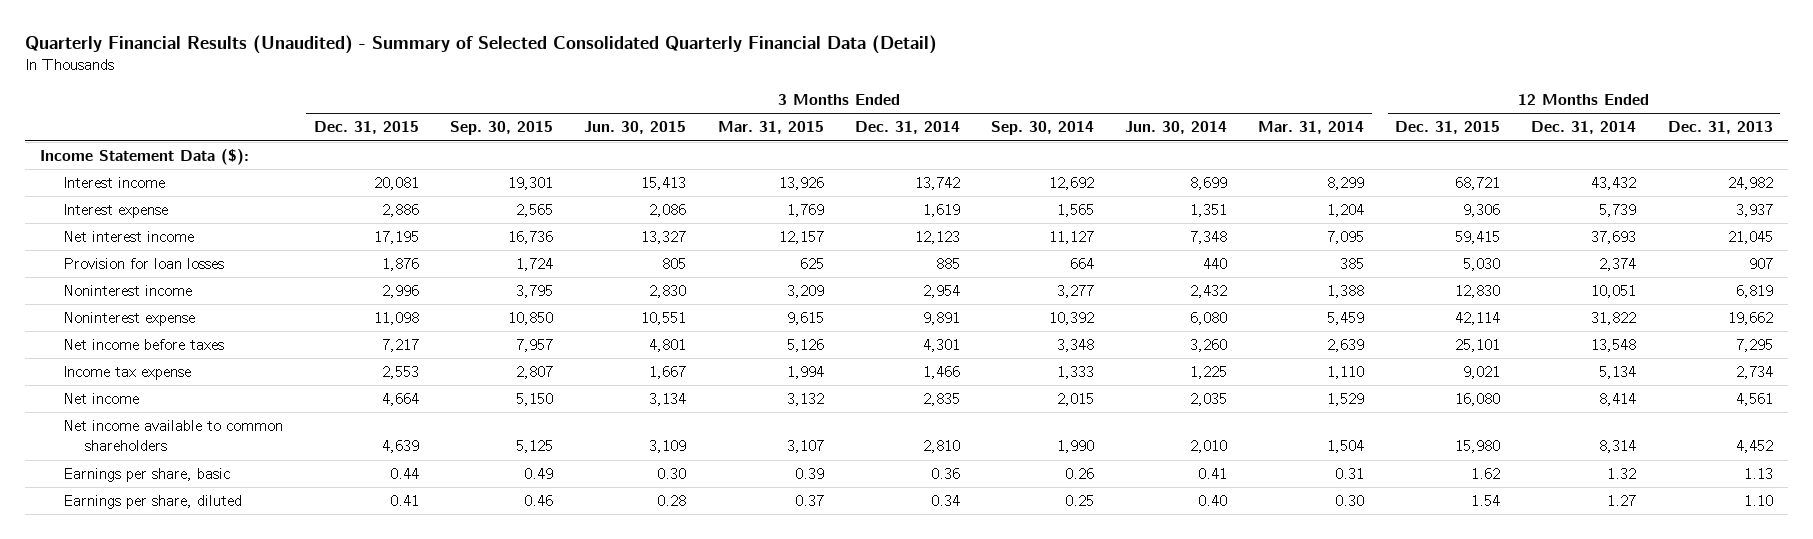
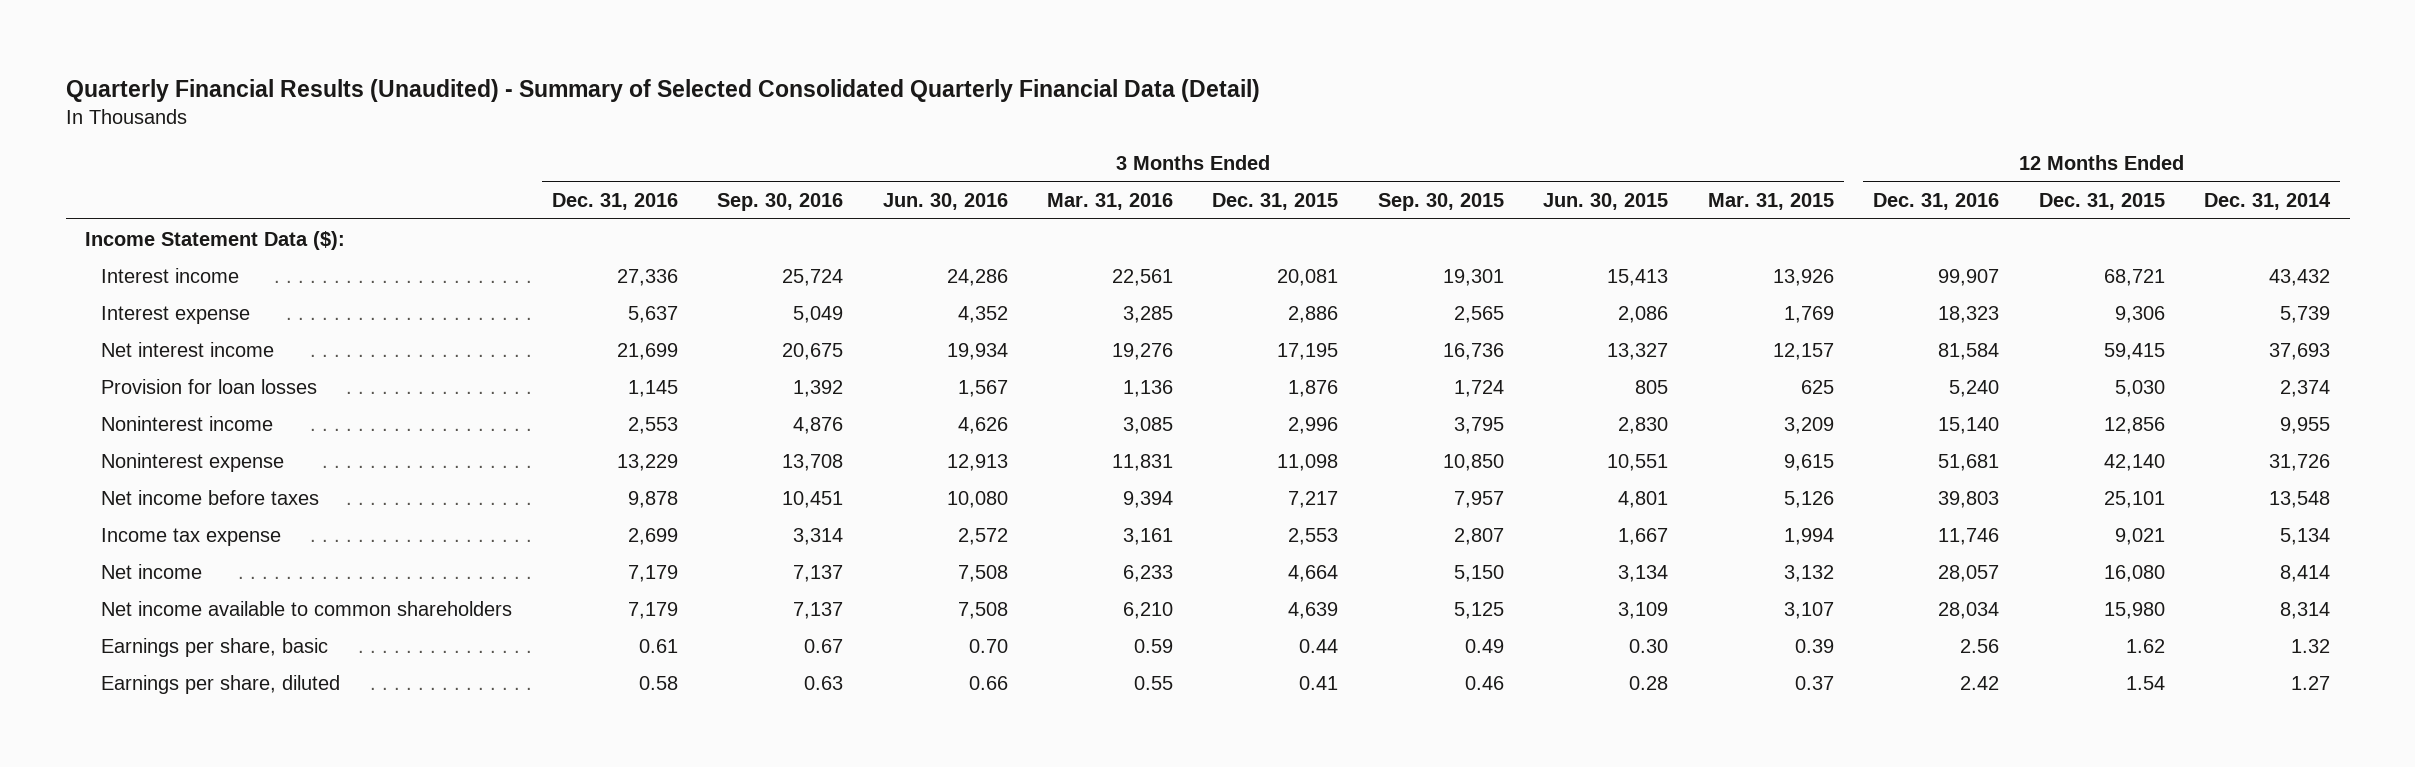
[854,121,960,135] Dec. 31, 2014 -> none
[990,121,1094,136] Sep. 30, 2014 -> none
[1125,121,1228,135] Jun. 30, 2014 -> none
[1258,121,1365,135] Mar. 31, 2014 -> none
[1667,121,1773,135] Dec. 31, 2013 -> none
none -> [551,192,678,210] Dec. 31, 2016
none -> [717,192,844,211] Sep. 30, 2016
none -> [882,192,1008,210] Jun. 30, 2016
none -> [1047,192,1174,210] Mar. 31, 2016
none -> [1873,192,2000,210] Dec. 31, 2016
[1455,285,1501,299] 12,830 -> [2103,416,2165,434] 12,856
[1591,285,1637,299] 10,051 -> [2280,416,2331,434] 9,955
[1455,312,1501,326] 42,114 -> [2103,453,2165,471] 42,140
[1591,312,1637,326] 31,822 -> [2269,453,2331,471] 31,726

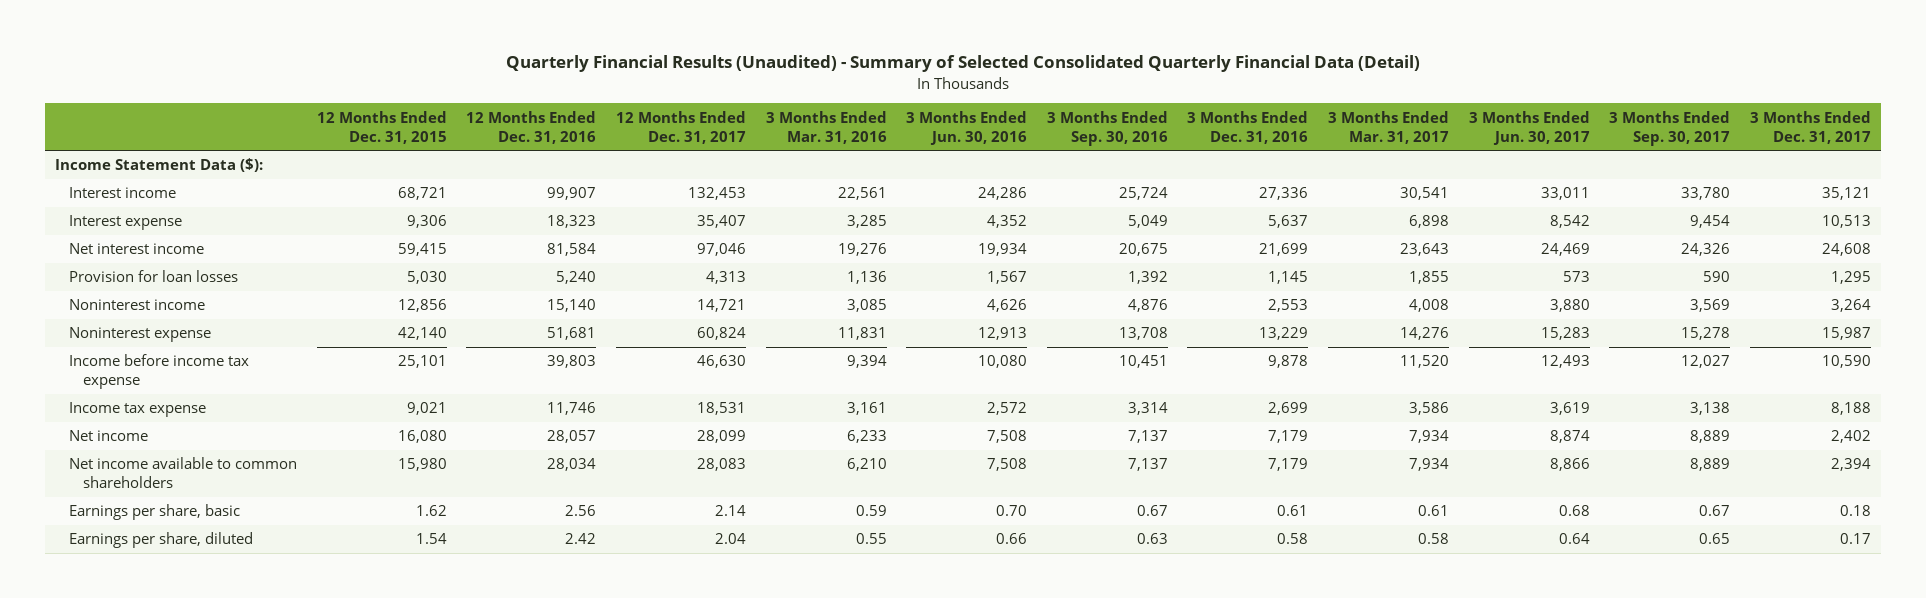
[1212,192,1339,210] Dec. 31, 2015 -> none
[1377,192,1504,211] Sep. 30, 2015 -> none
[1543,192,1669,210] Jun. 30, 2015 -> none
[1707,192,1834,210] Mar. 31, 2015 -> none
[2204,192,2332,210] Dec. 31, 2014 -> none
none -> [616,110,747,144] 12 Months Ended Dec. 31, 2017
none -> [1328,110,1450,144] 3 Months Ended Mar. 31, 2017
none -> [1468,110,1590,145] 3 Months Ended Jun. 30, 2017
none -> [1609,110,1731,146] 3 Months Ended Sep. 30, 2017
none -> [1749,110,1871,144] 3 Months Ended Dec. 31, 2017
[101,489,320,505] Net income before taxes -> [69,354,250,390] Income before income tax expense

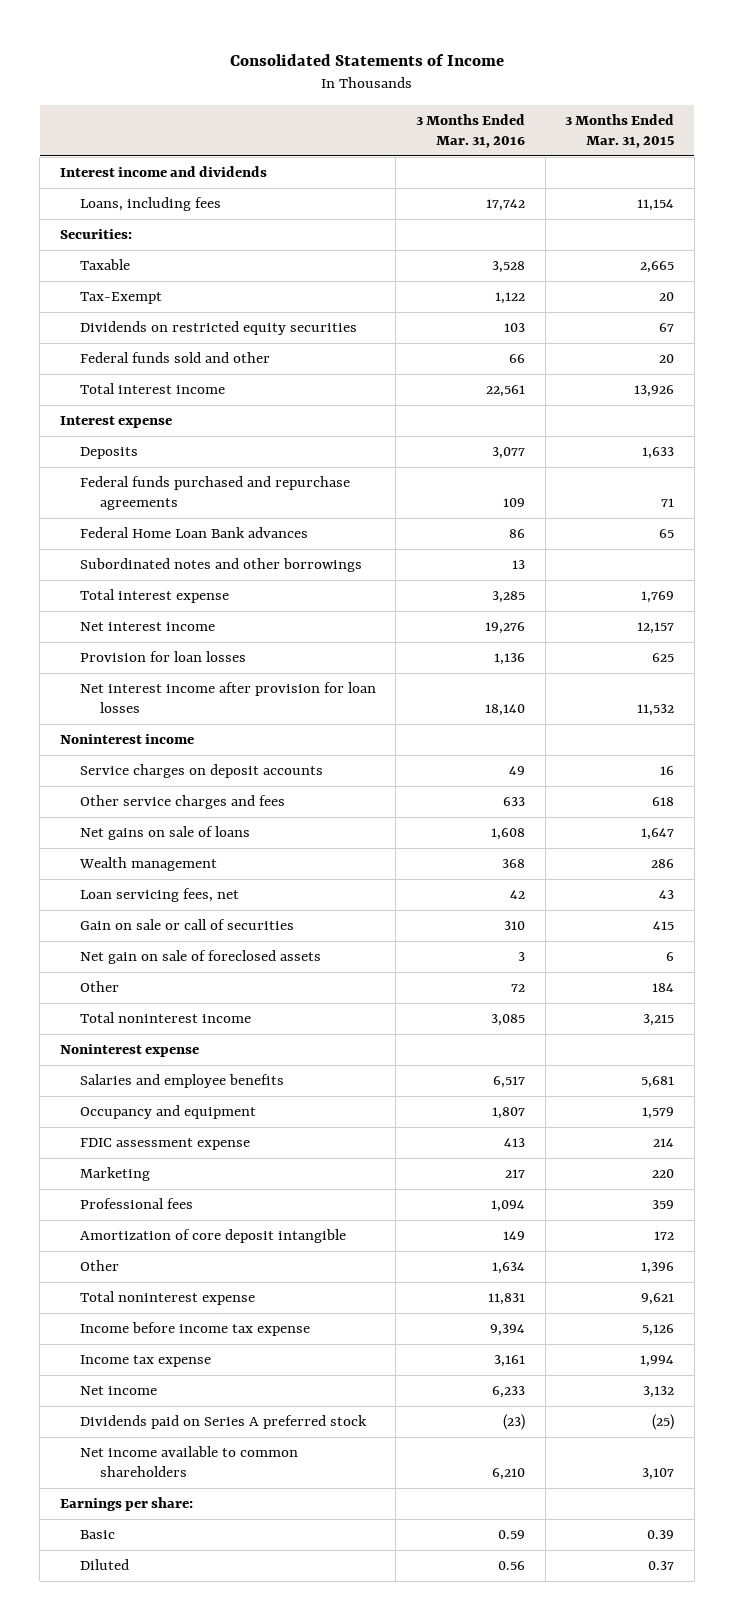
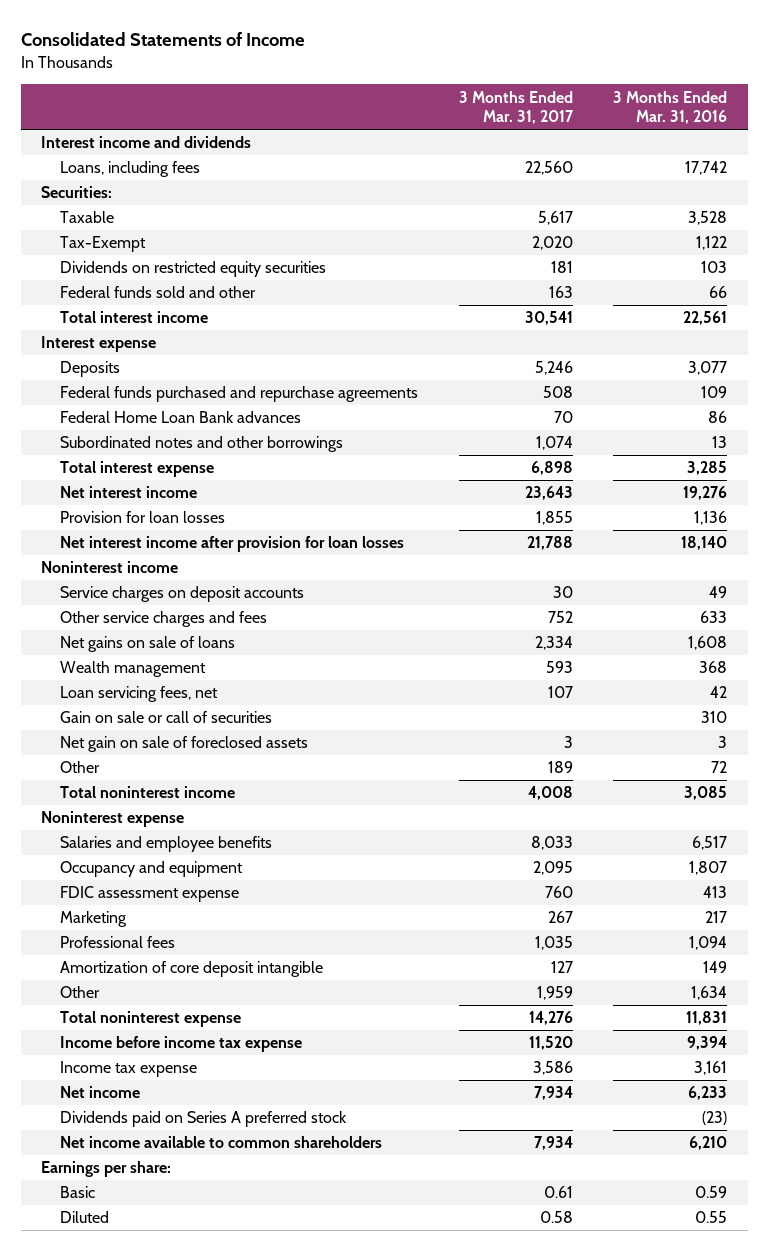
[565,114,675,148] 3 Months Ended Mar. 31, 2015 -> none
none -> [458,90,574,125] 3 Months Ended Mar. 31, 2017
[498,1561,526,1571] 0.56 -> [695,1211,728,1224] 0.55

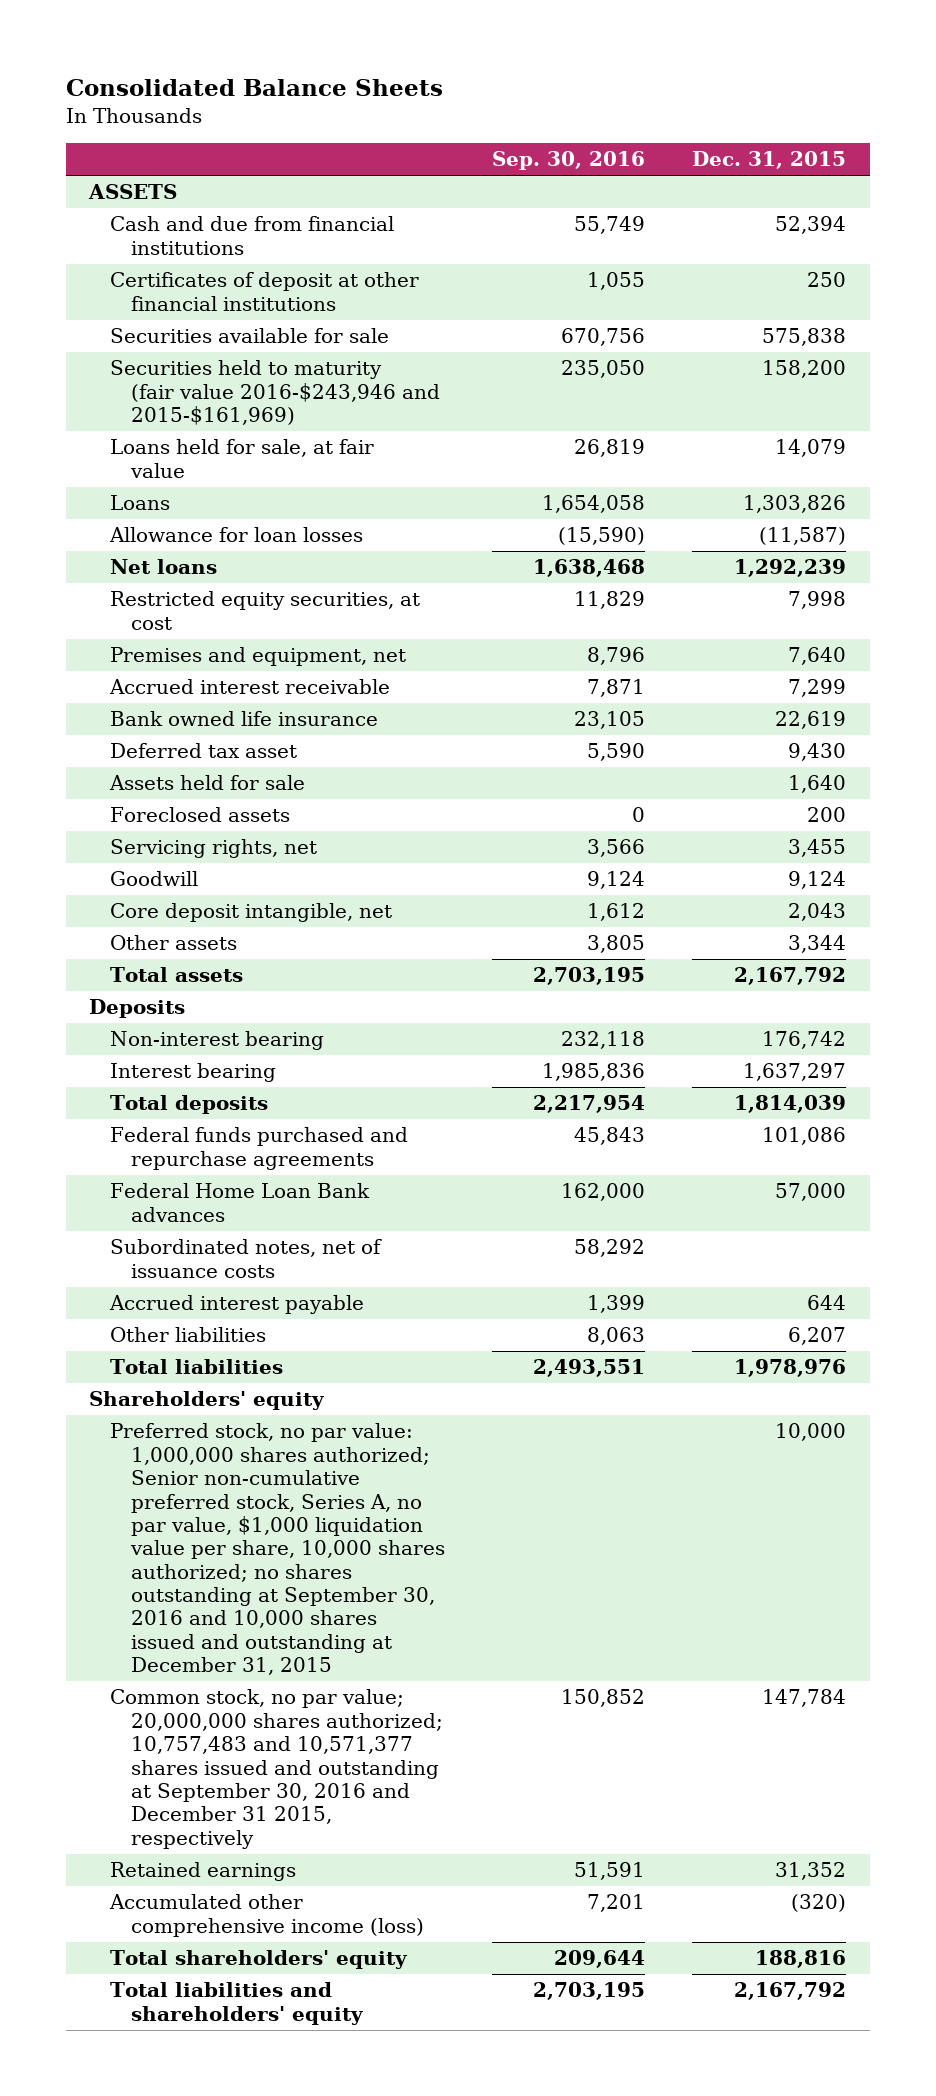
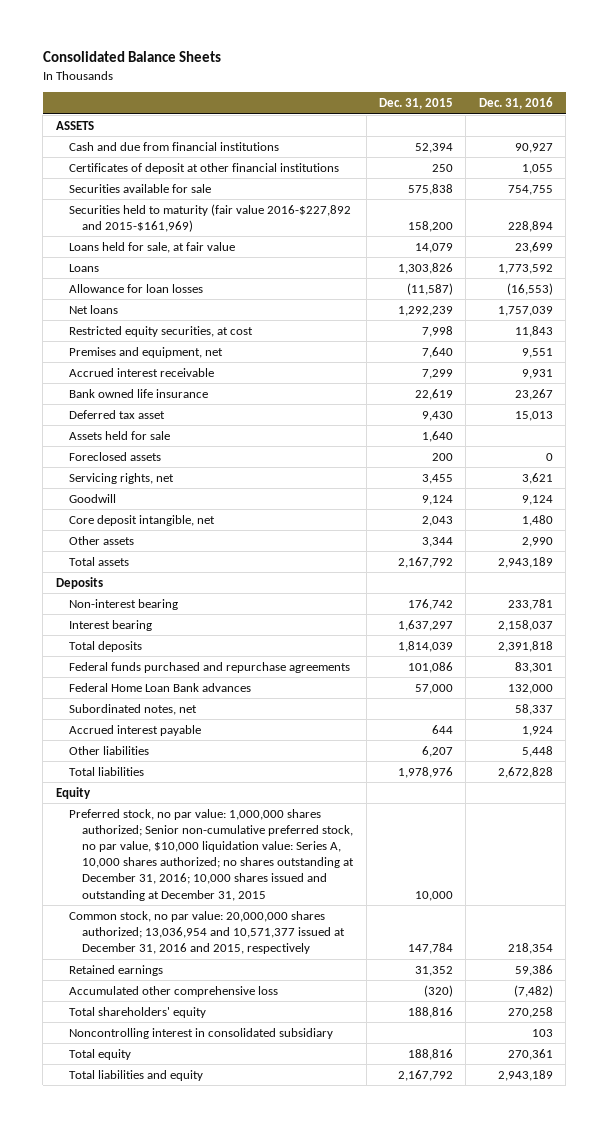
[491,151,645,171] Sep. 30, 2016 -> none
none -> [478,97,553,110] Dec. 31, 2016
[109,360,440,426] Securities held to maturity (fair value 2016-$243,946 and 2015-$161,969) -> [68,203,351,232] Securities held to maturity (fair value 2016-$227,892 and 2015-$161,969)
[109,1239,382,1278] Subordinated notes, net of issuance costs -> [68,703,197,715] Subordinated notes, net
[89,1391,326,1411] Shareholders' equity -> [55,786,91,799] Equity
[109,1423,445,1676] Preferred stock, no par value: 1,000,000 shares authorized; Senior non-cumulative preferred stock, Series A, no par value, $1,000 liquidation value per share, 10,000 shares authorized; no shares outstanding at September 30, 2016 and 10,000 shares issued and outstanding at December 31, 2015 -> [68,808,355,901] Preferred stock, no par value: 1,000,000 shares authorized; Senior non-cumulative preferred stock, no par value, $10,000 liquidation value: Series A, 10,000 shares authorized; no shares outstanding at December 31, 2016; 10,000 shares issued and outstanding at December 31, 2015
[109,1689,443,1849] Common stock, no par value; 20,000,000 shares authorized; 10,757,483 and 10,571,377 shares issued and outstanding at September 30, 2016 and December 31 2015, respectively -> [68,910,346,955] Common stock, no par value: 20,000,000 shares authorized; 13,036,954 and 10,571,377 issued at December 31, 2016 and 2015, respectively
[108,1894,424,1937] Accumulated other comprehensive income (loss) -> [68,985,278,997] Accumulated other comprehensive loss
none -> [68,1027,333,1039] Noncontrolling interest in consolidated subsidiary
none -> [68,1048,131,1060] Total equity
[109,1982,364,2025] Total liabilities and shareholders' equity -> [68,1069,203,1081] Total liabilities and equity

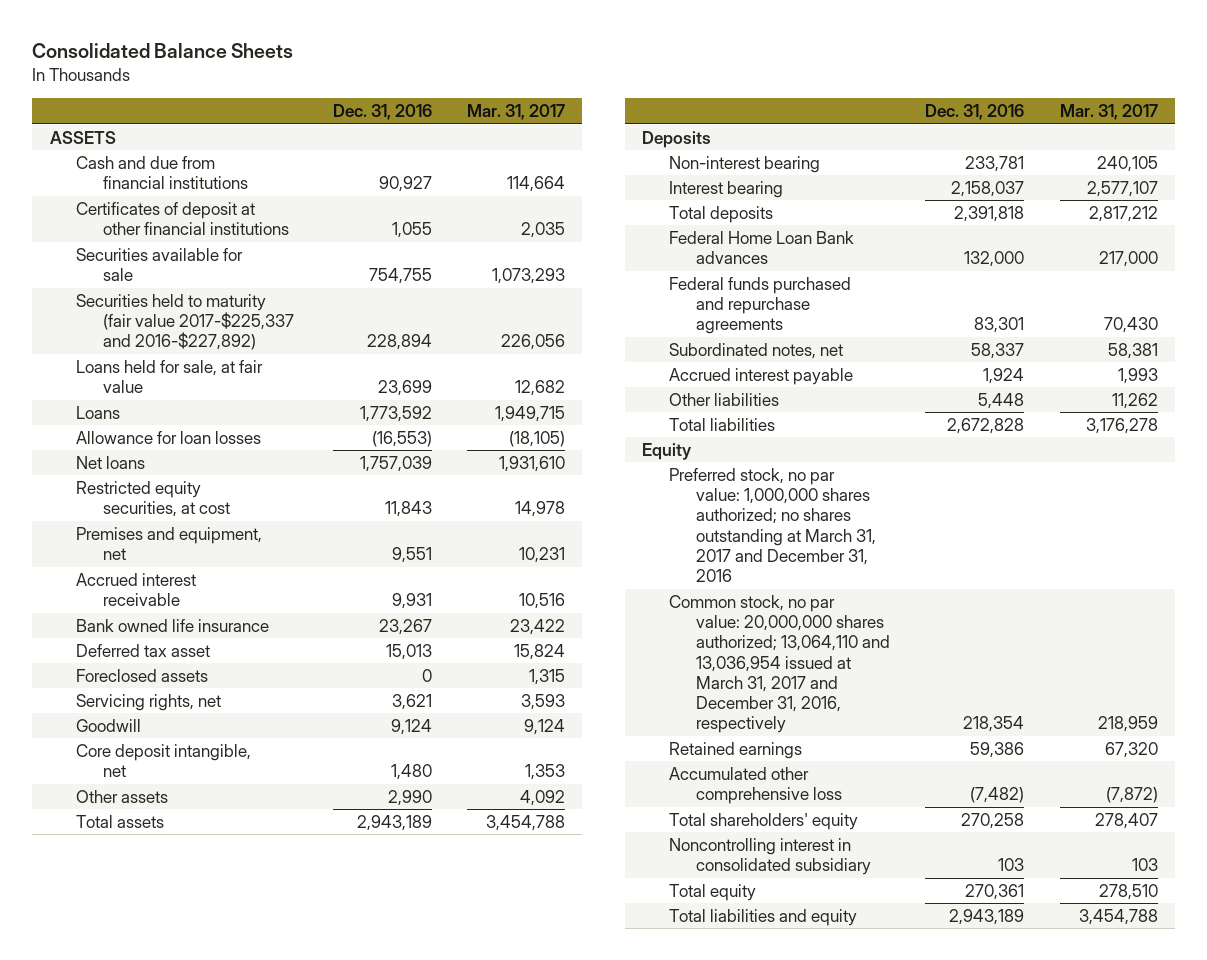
[378,98,453,110] Dec. 31, 2015 -> none
none -> [466,104,565,121] Mar. 31, 2017
[68,203,351,232] Securities held to maturity (fair value 2016-$227,892 and 2015-$161,969) -> [76,293,295,351] Securities held to maturity (fair value 2017-$225,337 and 2016-$227,892)
[68,430,170,440] Assets held for sale -> none
[68,661,350,673] Federal funds purchased and repurchase agreements -> [669,276,852,335] Federal funds purchased and repurchase agreements
[68,808,355,901] Preferred stock, no par value: 1,000,000 shares authorized; Senior non-cumulative preferred stock, no par value, $10,000 liquidation value: Series A, 10,000 shares authorized; no shares outstanding at December 31, 2016; 10,000 shares issued and outstanding at December 31, 2015 -> [669,467,877,583] Preferred stock, no par value: 1,000,000 shares authorized; no shares outstanding at March 31, 2017 and December 31, 2016
[68,910,346,955] Common stock, no par value: 20,000,000 shares authorized; 13,036,954 and 10,571,377 issued at December 31, 2016 and 2015, respectively -> [669,594,891,734] Common stock, no par value: 20,000,000 shares authorized; 13,064,110 and 13,036,954 issued at March 31, 2017 and December 31, 2016, respectively

